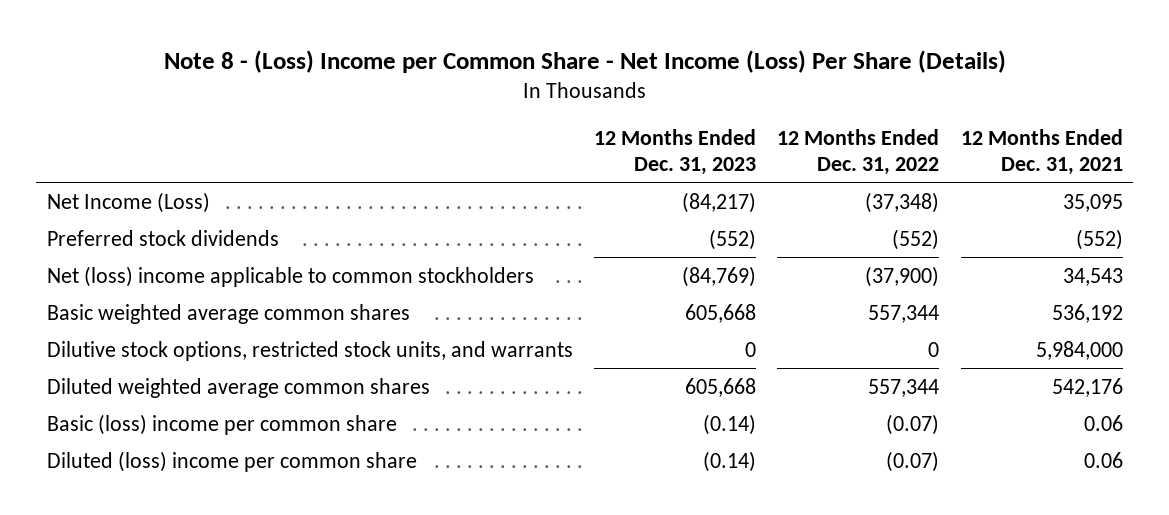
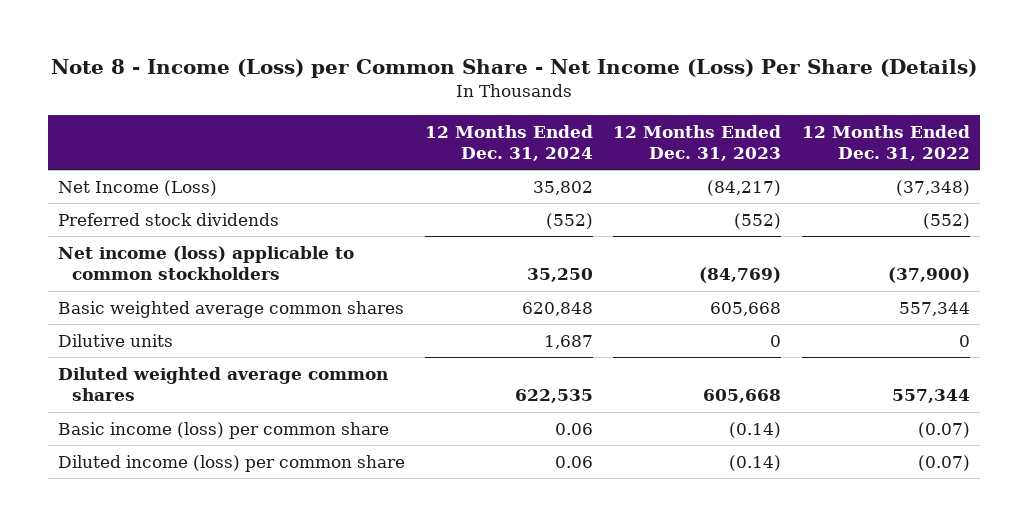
[163,50,1006,74] Note 8 - (Loss) Income per Common Share - Net Income (Loss) Per Share (Details) -> [50,59,977,79] Note 8 - Income (Loss) per Common Share - Net Income (Loss) Per Share (Details)
[960,128,1123,175] 12 Months Ended Dec. 31, 2021 -> none
none -> [425,124,594,162] 12 Months Ended Dec. 31, 2024
[46,265,534,287] Net (loss) income applicable to common stockholders -> [57,245,354,281] Net income (loss) applicable to common stockholders
[46,340,573,361] Dilutive stock options, restricted stock units, and warrants -> [57,333,173,347] Dilutive units
[46,413,397,435] Basic (loss) income per common share -> [57,421,389,439] Basic income (loss) per common share
[46,450,417,472] Diluted (loss) income per common share -> [57,454,405,472] Diluted income (loss) per common share

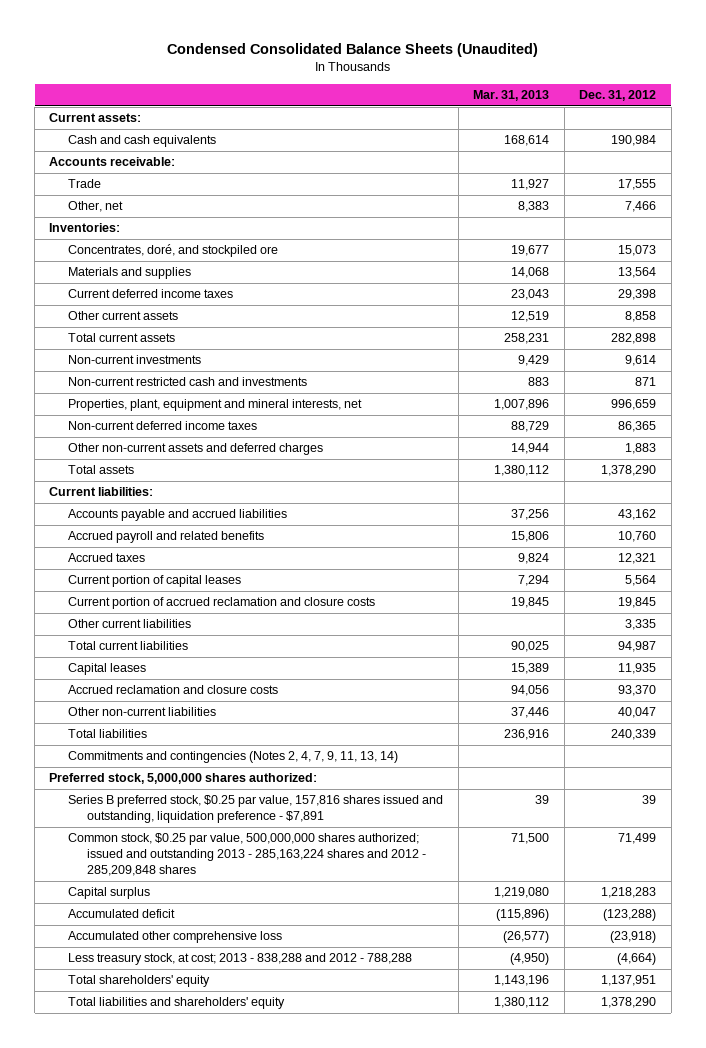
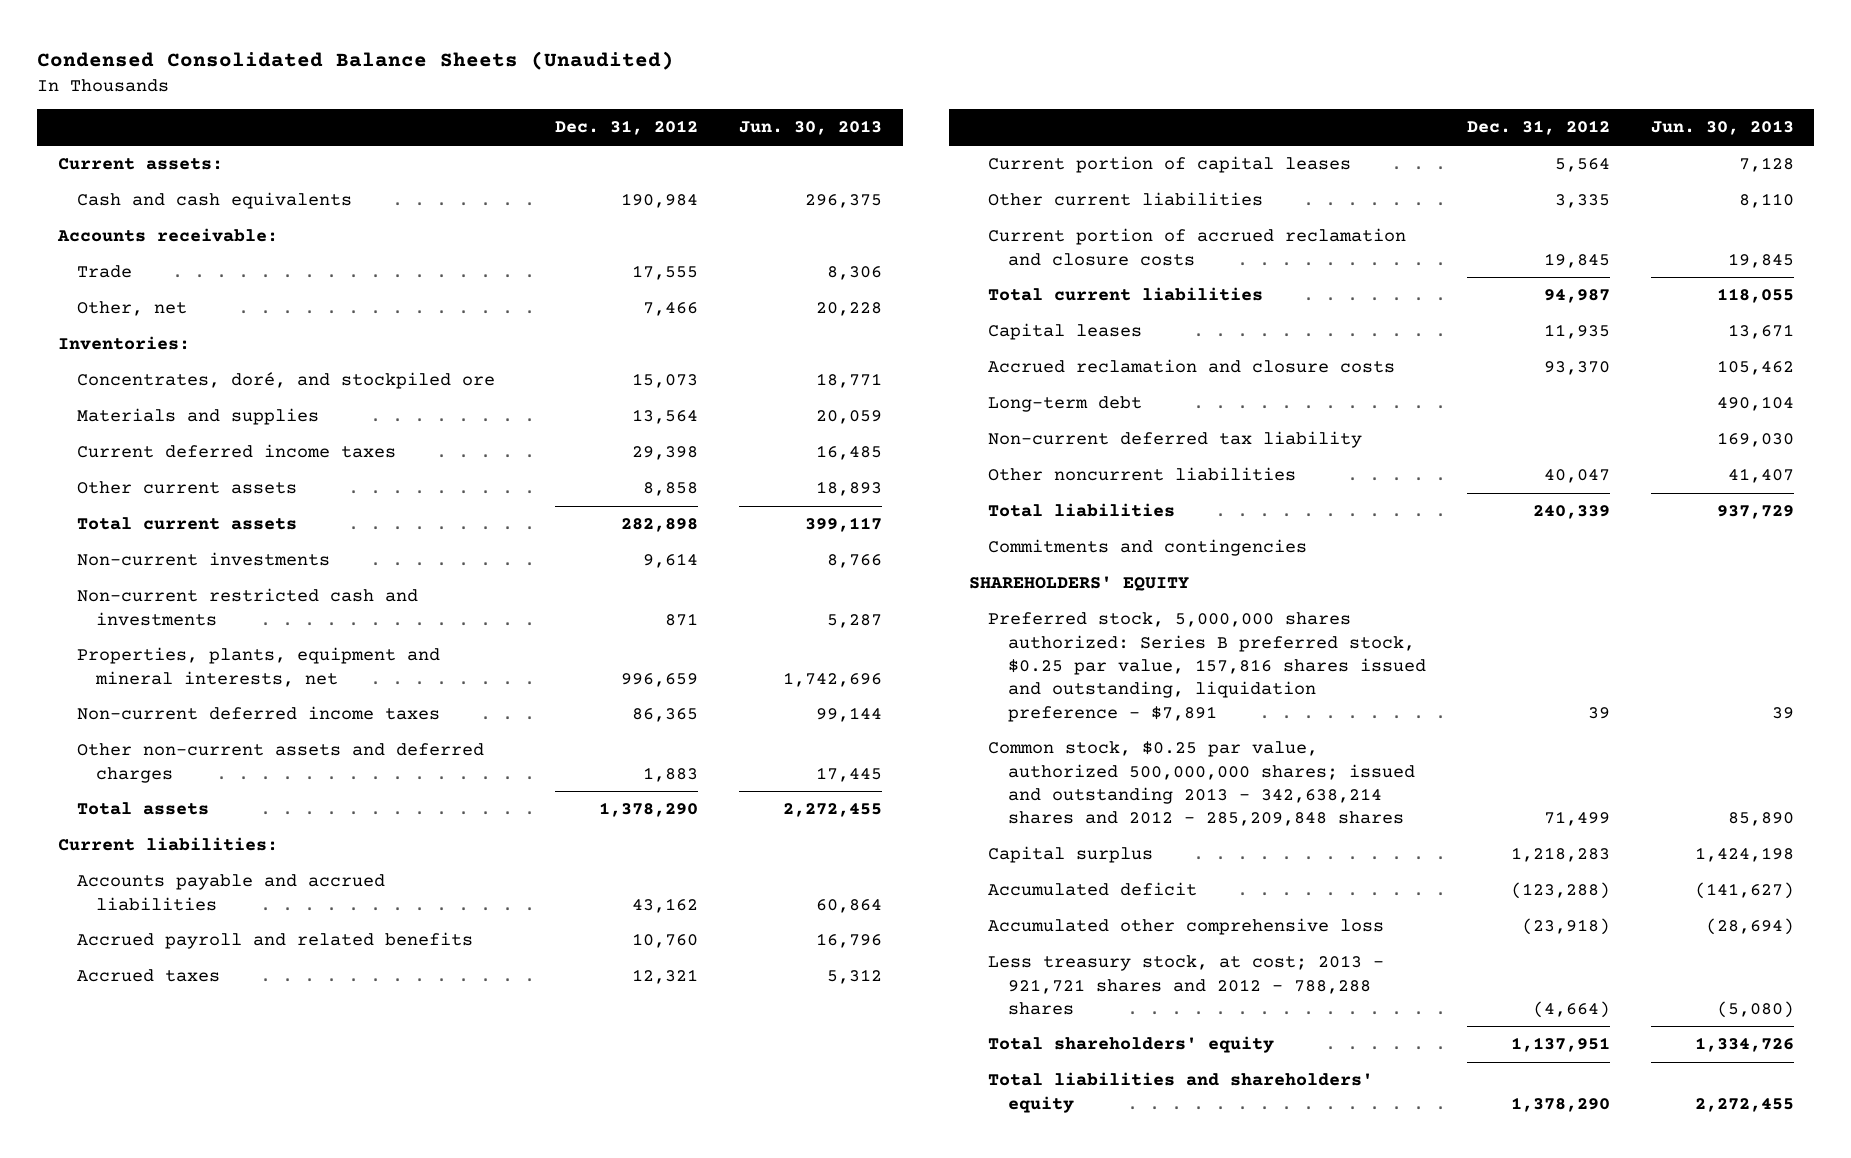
[473,90,550,102] Mar. 31, 2013 -> none
none -> [739,120,883,136] Jun. 30, 2013
[68,399,363,412] Properties, plant, equipment and mineral interests, net -> [77,647,441,687] Properties, plants, equipment and mineral interests, net
[68,597,376,610] Current portion of accrued reclamation and closure costs -> [988,228,1407,266] Current portion of accrued reclamation and closure costs
none -> [988,396,1143,413] Long-term debt
none -> [988,431,1363,449] Non-current deferred tax liability
[68,707,217,717] Other non-current liabilities -> [988,467,1297,482] Other noncurrent liabilities
[49,773,318,785] Preferred stock, 5,000,000 shares authorized: -> none
[68,751,399,764] Commitments and contingencies (Notes 2, 4, 7, 9, 11, 13, 14) -> [988,539,1308,557] Commitments and contingencies
none -> [969,576,1190,592] SHAREHOLDERS' EQUITY
[68,795,444,824] Series B preferred stock, $0.25 par value, 157,816 shares issued and outstanding, liquidation preference - $7,891 -> [988,612,1426,722] Preferred stock, 5,000,000 shares authorized: Series B preferred stock, $0.25 par value, 157,816 shares issued and outstanding, liquidation preference - $7,891
[68,833,427,876] Common stock, $0.25 par value, 500,000,000 shares authorized; issued and outstanding 2013 - 285,163,224 shares and 2012 - 285,209,848 shares -> [988,741,1415,827] Common stock, $0.25 par value, authorized 500,000,000 shares; issued and outstanding 2013 - 342,638,214 shares and 2012 - 285,209,848 shares
[68,953,413,966] Less treasury stock, at cost; 2013 - 838,288 and 2012 - 788,288 -> [988,955,1385,1015] Less treasury stock, at cost; 2013 - 921,721 shares and 2012 - 788,288 shares

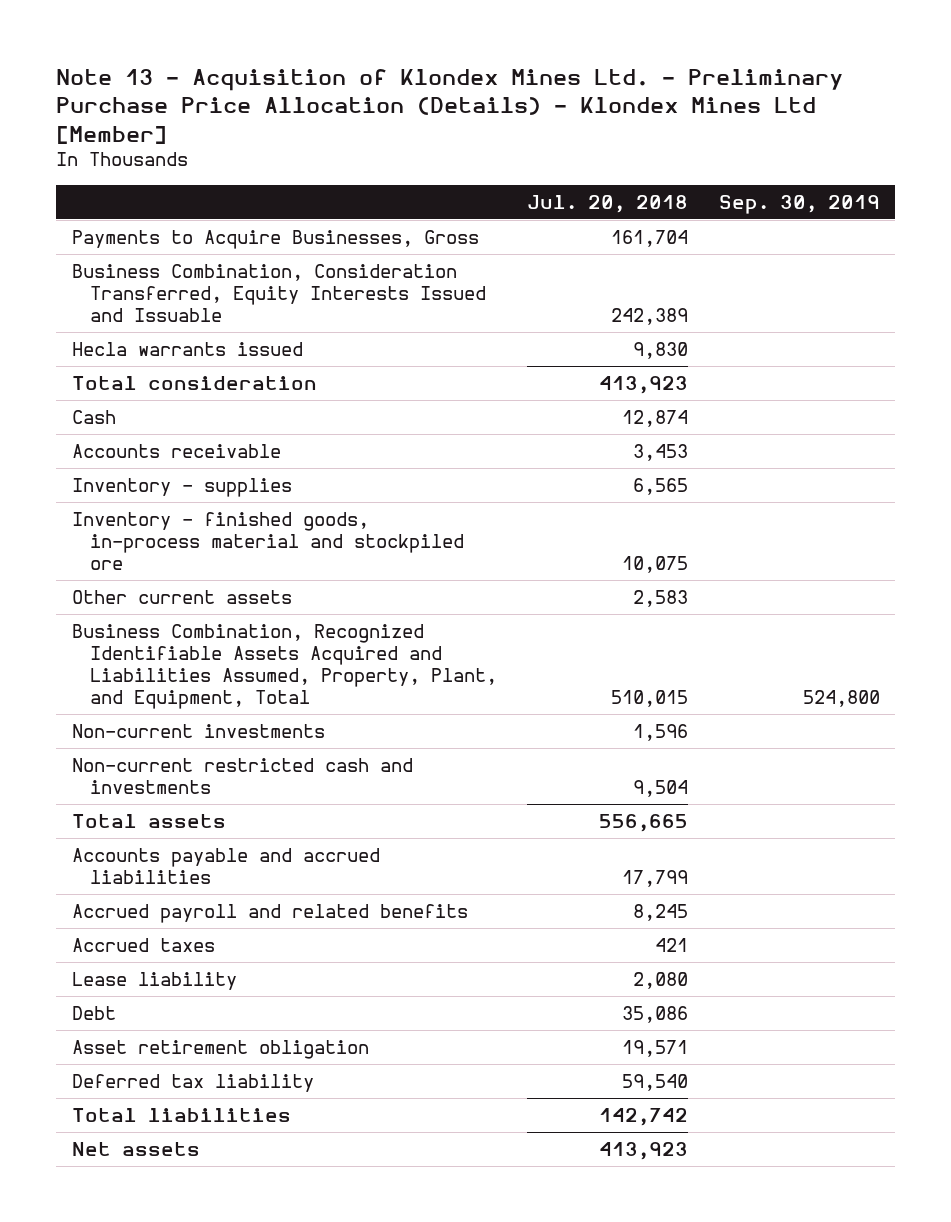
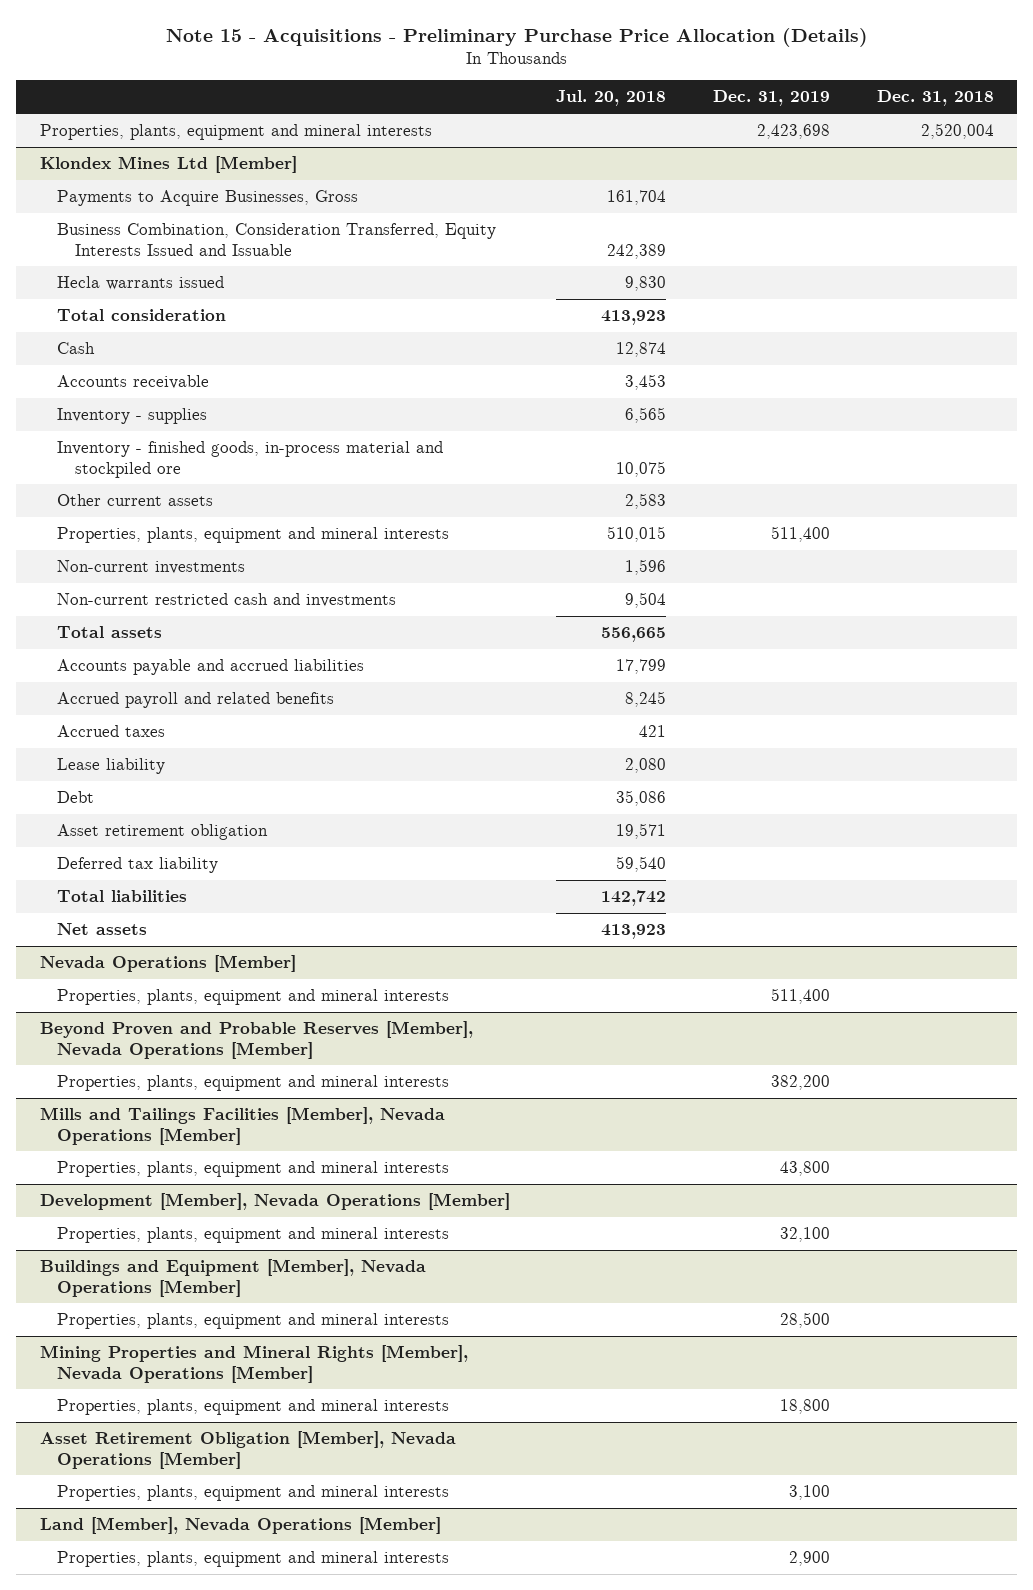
[56,68,844,144] Note 13 - Acquisition of Klondex Mines Ltd. - Preliminary Purchase Price Allocation (Details) - Klondex Mines Ltd [Member] -> [165,27,868,47] Note 15 - Acquisitions - Preliminary Purchase Price Allocation (Details)
[718,194,880,214] Sep. 30, 2019 -> none
none -> [712,90,830,107] Dec. 31, 2019
none -> [876,90,994,107] Dec. 31, 2018
none -> [39,124,432,141] Properties, plants, equipment and mineral interests
none -> [39,156,297,174] Klondex Mines Ltd [Member]
[71,624,497,709] Business Combination, Recognized Identifiable Assets Acquired and Liabilities Assumed, Property, Plant, and Equipment, Total -> [57,527,450,544] Properties, plants, equipment and mineral interests
none -> [39,955,296,973] Nevada Operations [Member]
none -> [57,989,450,1006] Properties, plants, equipment and mineral interests
none -> [39,1021,473,1059] Beyond Proven and Probable Reserves [Member], Nevada Operations [Member]
none -> [57,1075,450,1092] Properties, plants, equipment and mineral interests
none -> [39,1107,445,1145] Mills and Tailings Facilities [Member], Nevada Operations [Member]
none -> [57,1161,450,1178] Properties, plants, equipment and mineral interests
none -> [39,1193,510,1211] Development [Member], Nevada Operations [Member]
none -> [57,1227,450,1244] Properties, plants, equipment and mineral interests
none -> [39,1259,426,1297] Buildings and Equipment [Member], Nevada Operations [Member]
none -> [57,1313,450,1330] Properties, plants, equipment and mineral interests
none -> [39,1345,468,1383] Mining Properties and Mineral Rights [Member], Nevada Operations [Member]
none -> [57,1399,450,1416] Properties, plants, equipment and mineral interests
none -> [39,1431,456,1469] Asset Retirement Obligation [Member], Nevada Operations [Member]
none -> [57,1485,450,1502] Properties, plants, equipment and mineral interests
none -> [39,1517,441,1535] Land [Member], Nevada Operations [Member]
none -> [57,1551,450,1568] Properties, plants, equipment and mineral interests

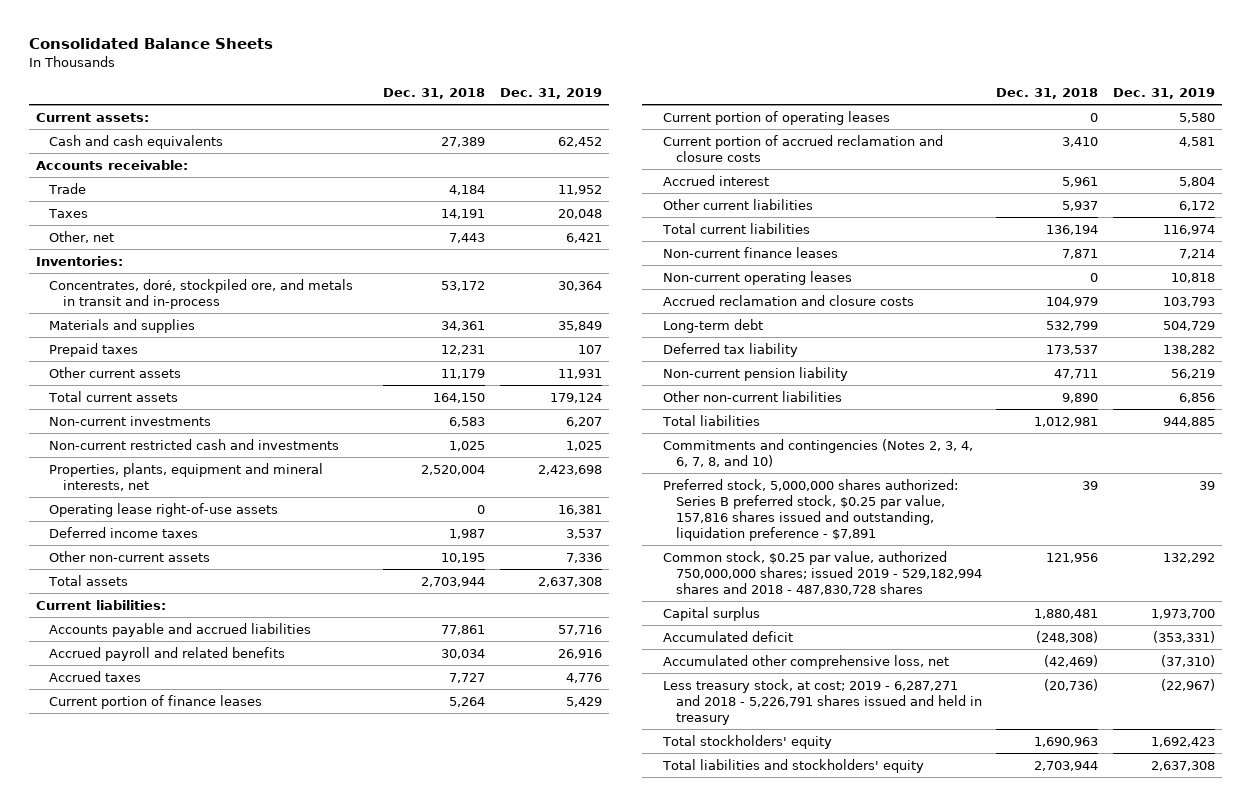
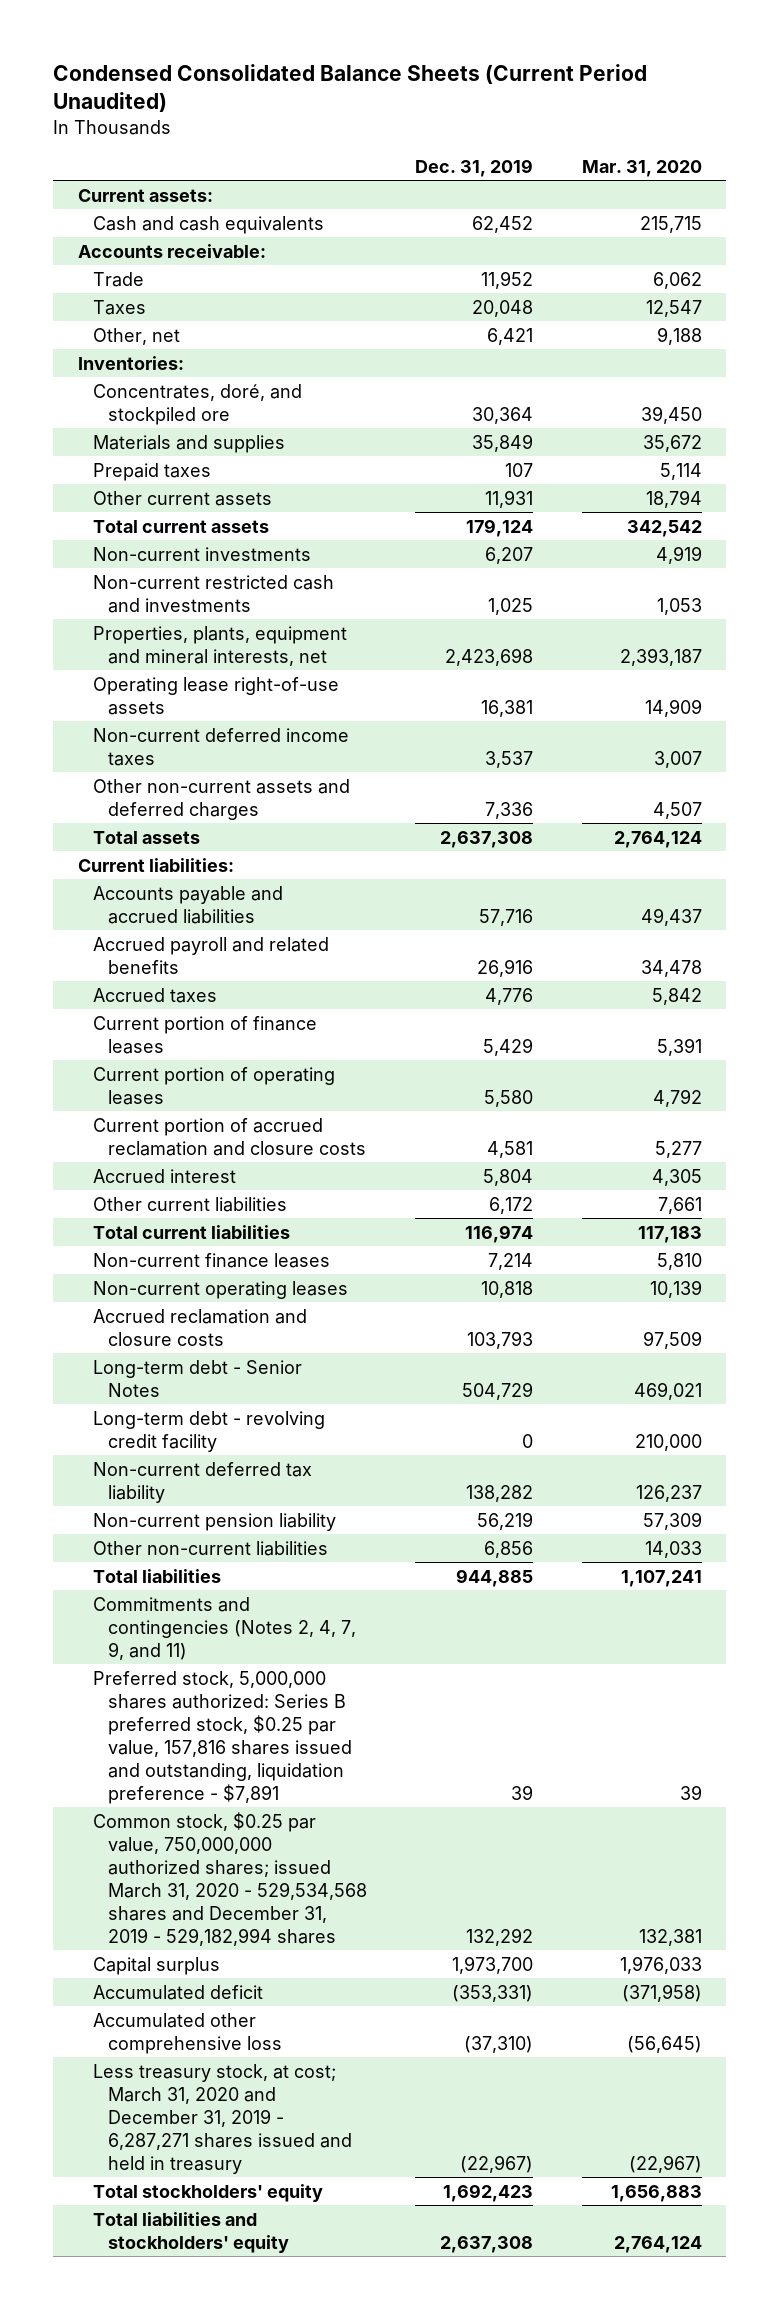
[28,38,273,50] Consolidated Balance Sheets -> [53,64,648,113] Condensed Consolidated Balance Sheets (Current Period Unaudited)
[383,88,486,100] Dec. 31, 2018 -> none
none -> [581,159,702,177] Mar. 31, 2020
[49,278,354,309] Concentrates, doré, stockpiled ore, and metals in transit and in-process -> [92,383,302,425] Concentrates, doré, and stockpiled ore
[49,526,199,538] Deferred income taxes -> [92,727,349,766] Non-current deferred income taxes
[49,550,211,562] Other non-current assets -> [92,778,350,820] Other non-current assets and deferred charges
[662,318,763,333] Long-term debt -> [92,1359,302,1397] Long-term debt - Senior Notes
none -> [92,1410,325,1452] Long-term debt - revolving credit facility
[662,342,798,357] Deferred tax liability -> [92,1461,312,1503] Non-current deferred tax liability
[662,438,973,467] Commitments and contingencies (Notes 2, 3, 4, 6, 7, 8, and 10) -> [92,1596,356,1660] Commitments and contingencies (Notes 2, 4, 7, 9, and 11)
[662,550,982,596] Common stock, $0.25 par value, authorized 750,000,000 shares; issued 2019 - 529,182,994 shares and 2018 - 487,830,728 shares -> [92,1811,367,1946] Common stock, $0.25 par value, 750,000,000 authorized shares; issued March 31, 2020 - 529,534,568 shares and December 31, 2019 - 529,182,994 shares
[662,654,949,669] Accumulated other comprehensive loss, net -> [92,2012,282,2054] Accumulated other comprehensive loss
[662,678,982,726] Less treasury stock, at cost; 2019 - 6,287,271 and 2018 - 5,226,791 shares issued and held in treasury -> [92,2063,352,2174] Less treasury stock, at cost; March 31, 2020 and December 31, 2019 - 6,287,271 shares issued and held in treasury

